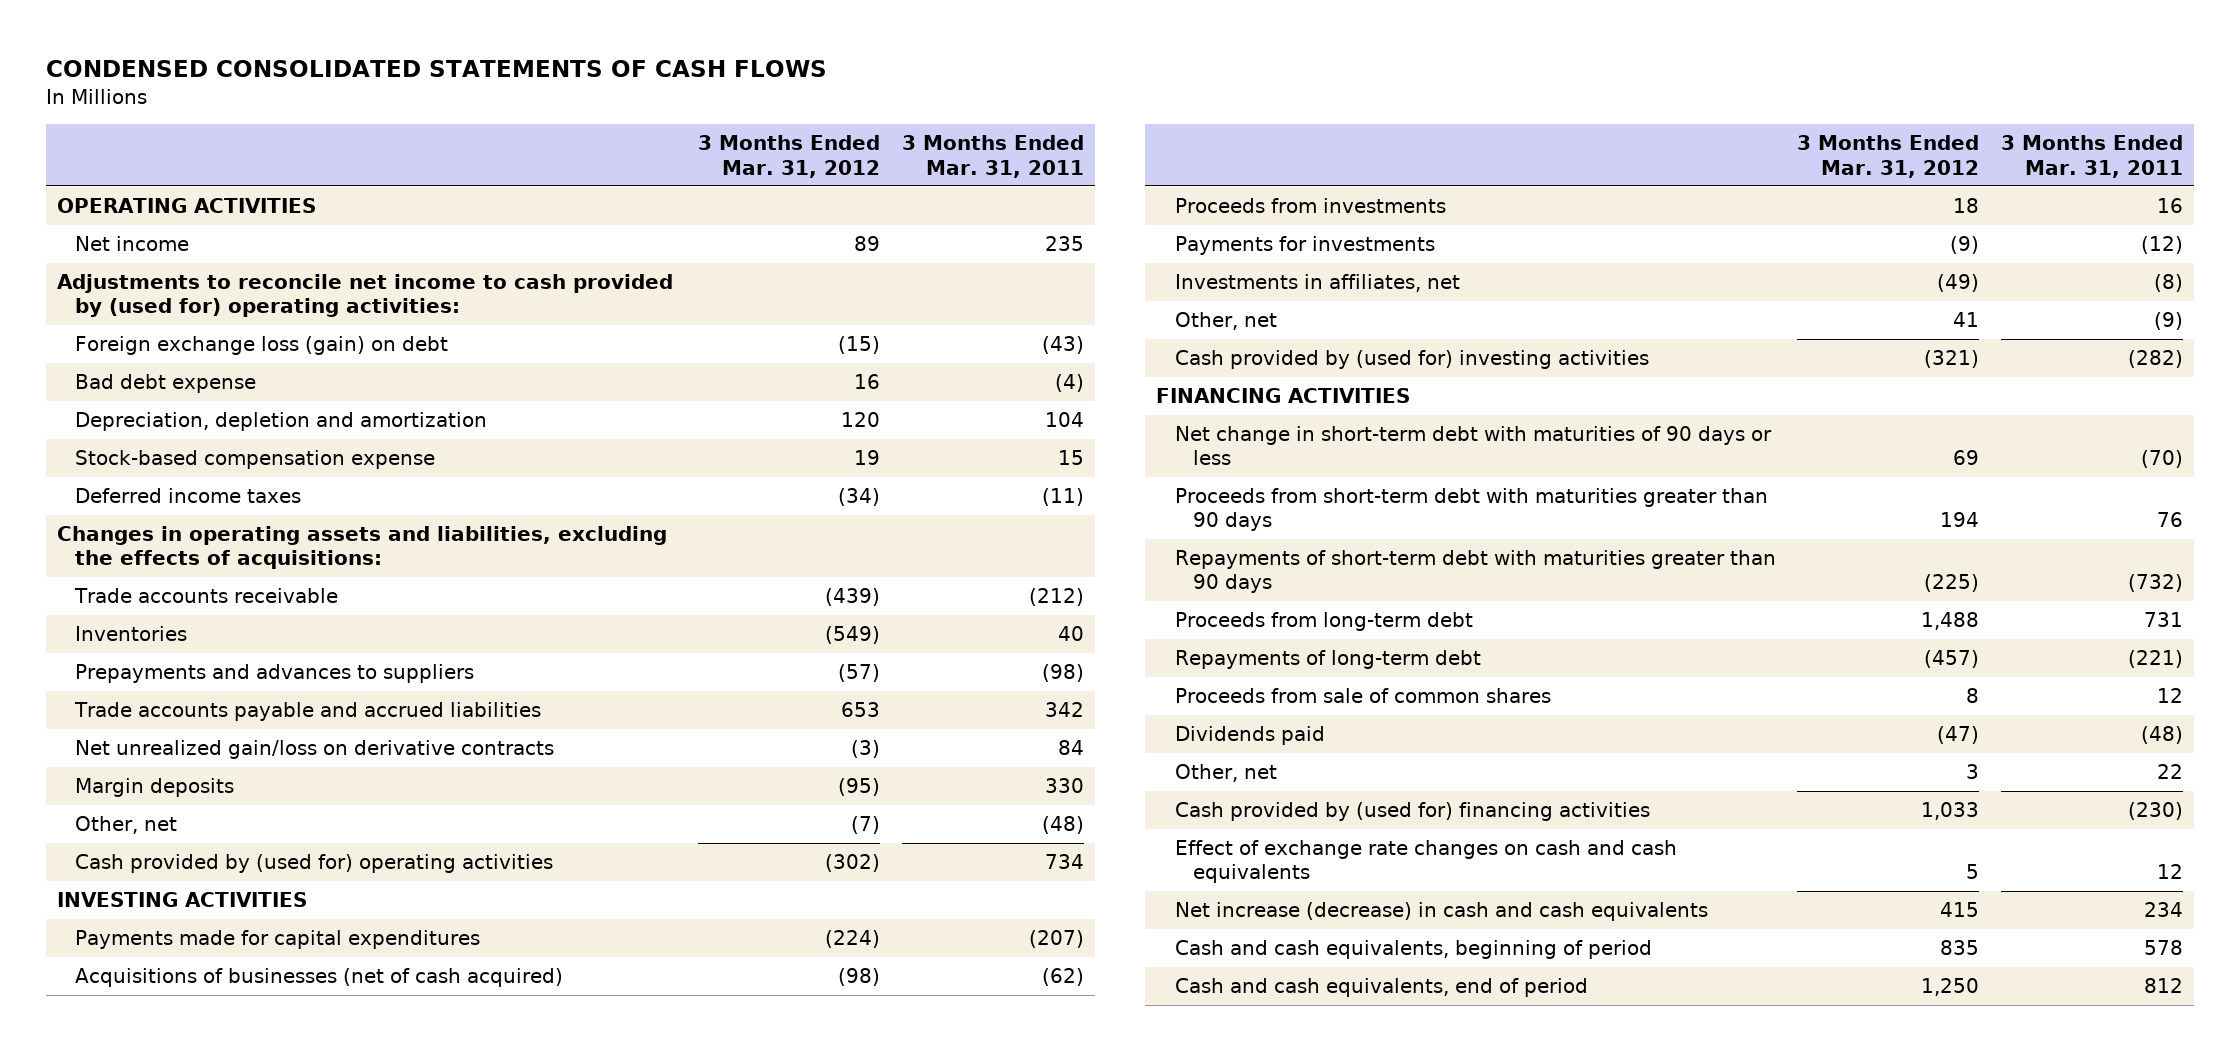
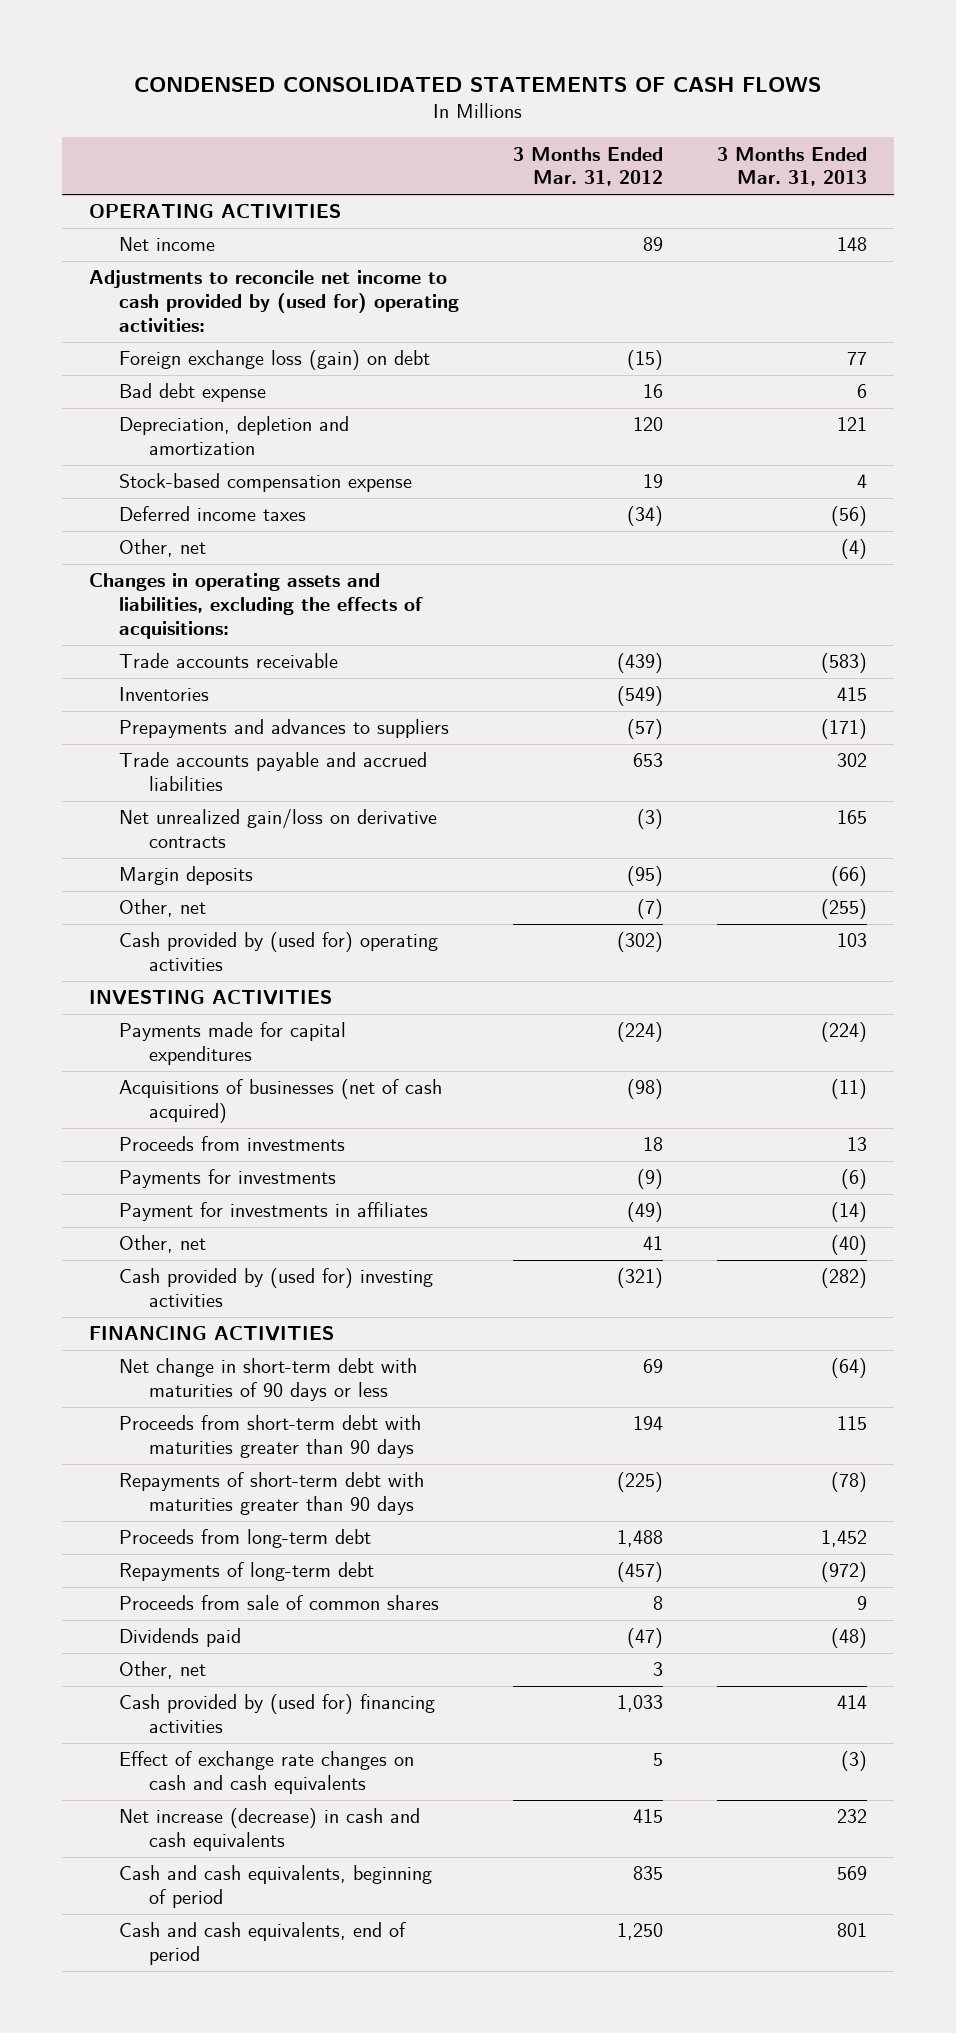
[901,135,1084,178] 3 Months Ended Mar. 31, 2011 -> none
none -> [717,146,868,187] 3 Months Ended Mar. 31, 2013
none -> [118,539,206,558] Other, net
[1174,274,1460,293] Investments in affiliates, net -> [118,1202,428,1222] Payment for investments in affiliates

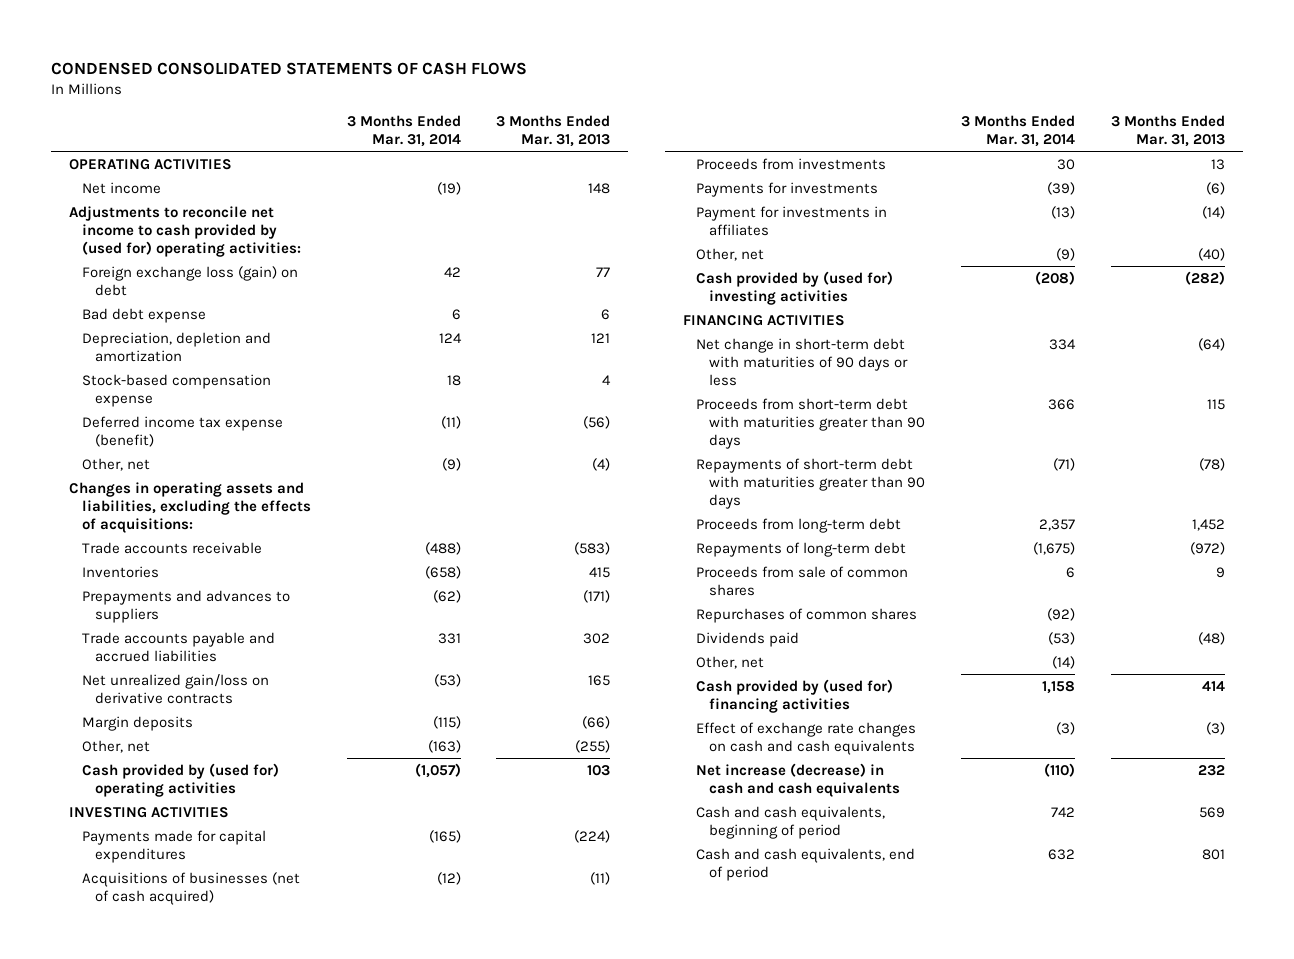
[512,146,663,187] 3 Months Ended Mar. 31, 2012 -> none
none -> [346,114,461,147] 3 Months Ended Mar. 31, 2014
[118,506,306,522] Deferred income taxes -> [81,415,283,447] Deferred income tax expense (benefit)
none -> [696,607,918,623] Repurchases of common shares

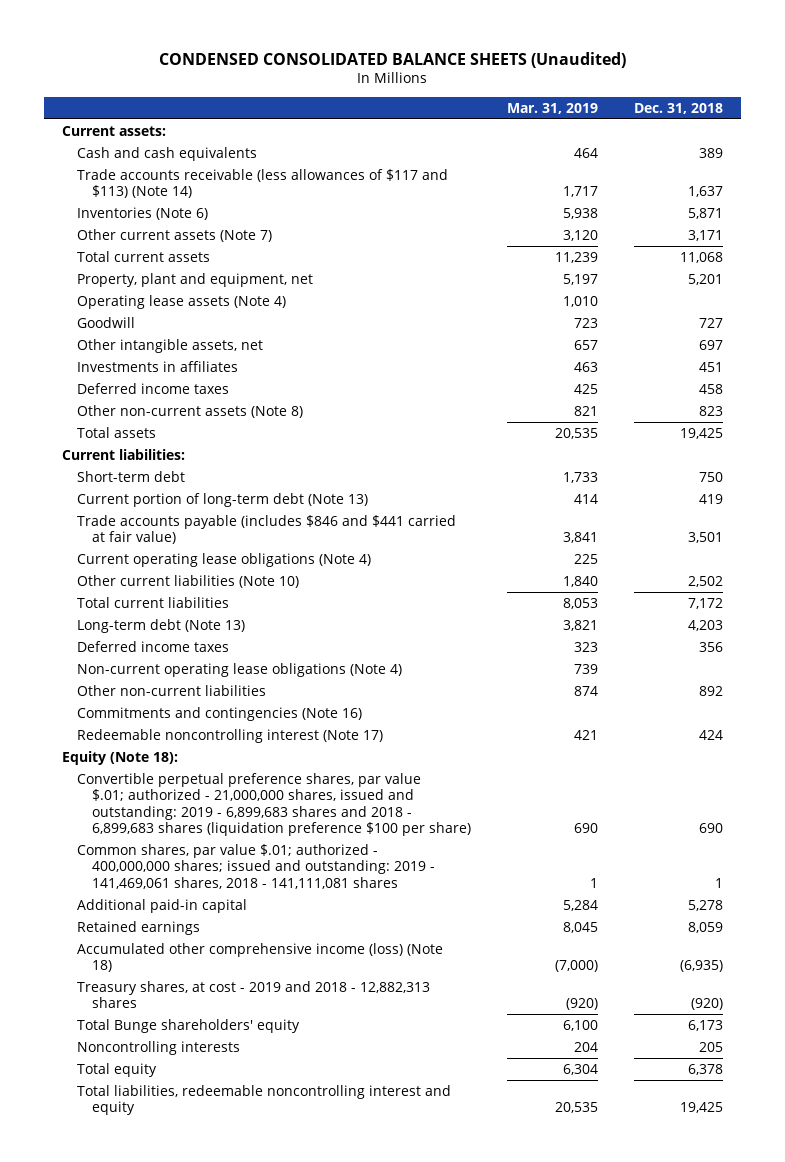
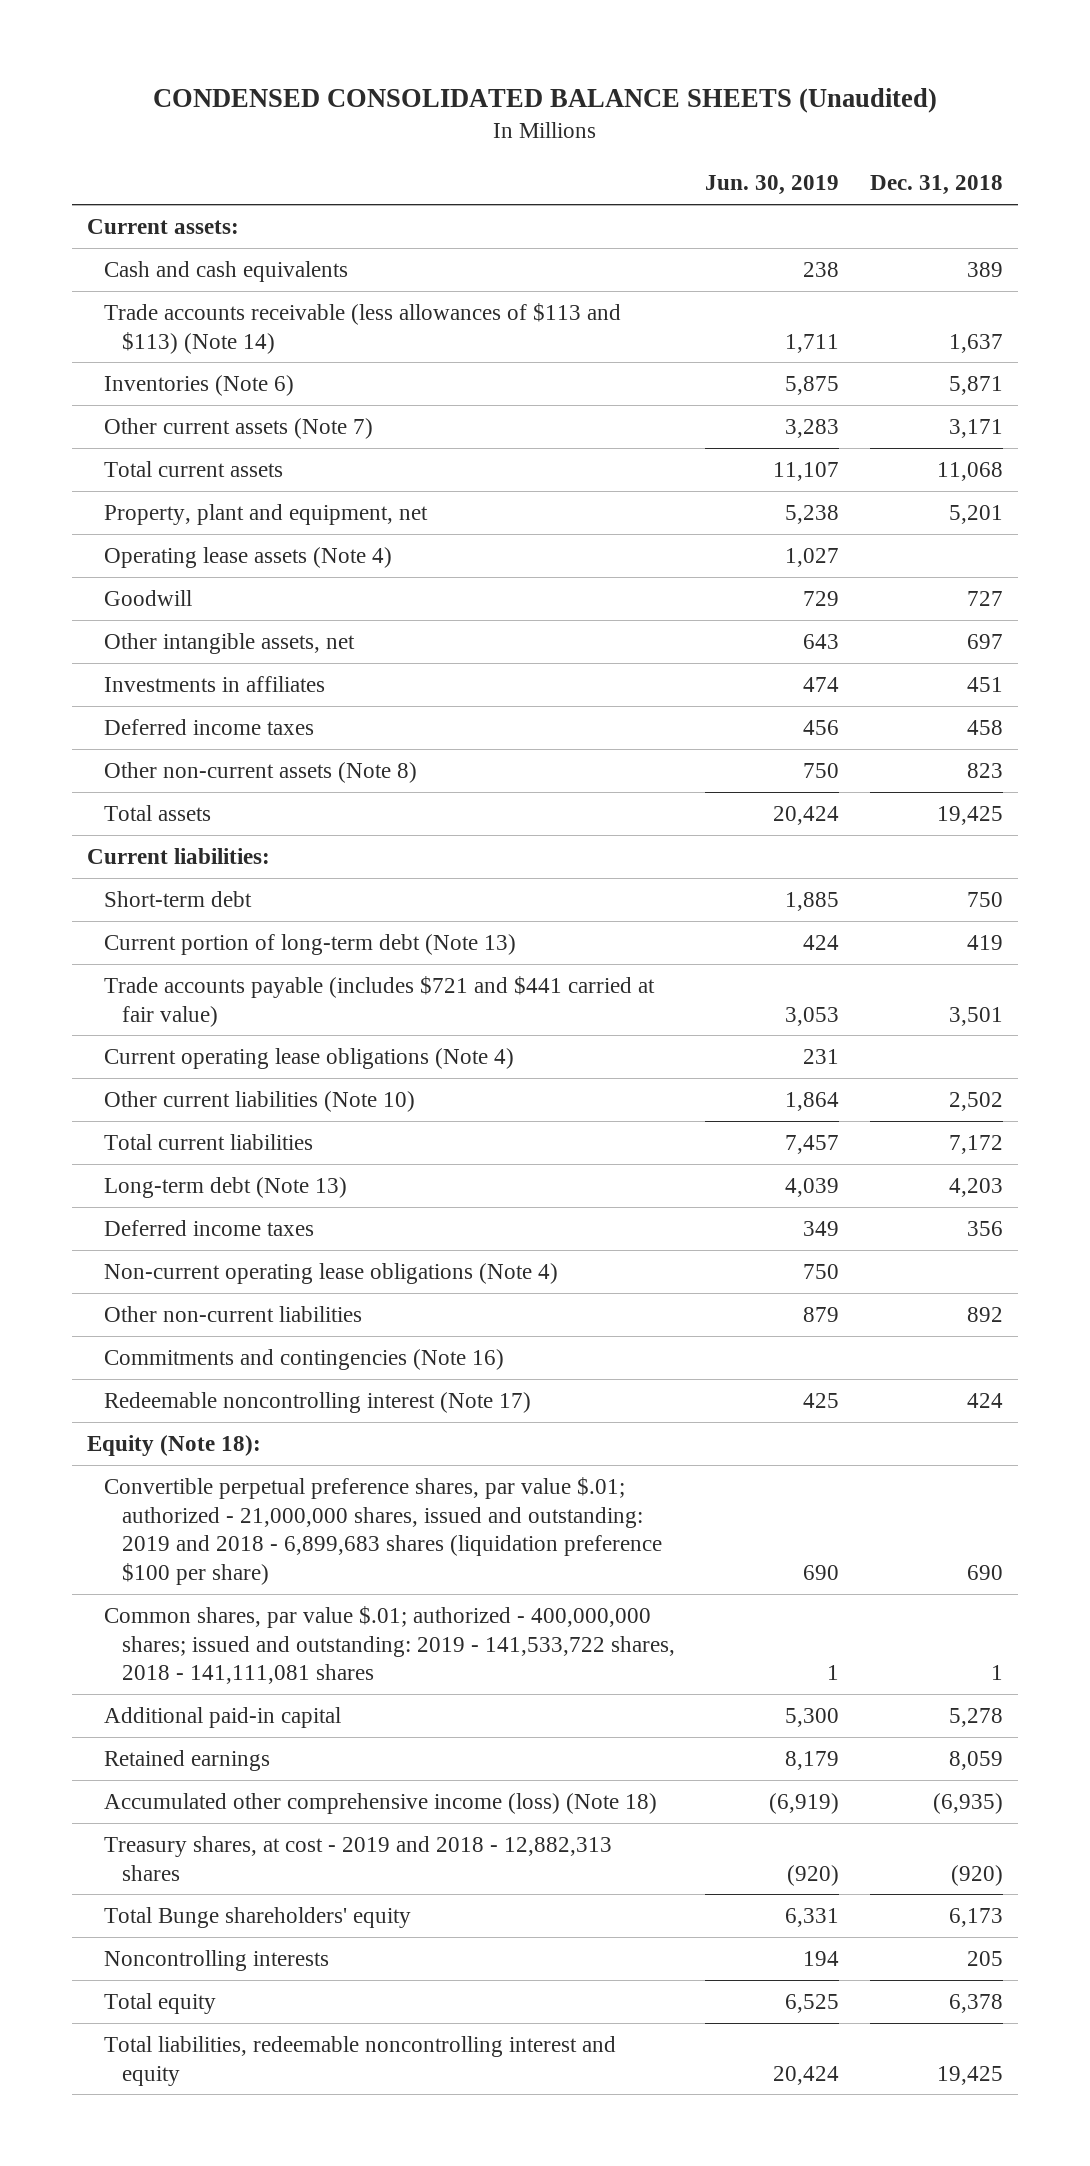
[507,102,599,114] Mar. 31, 2019 -> none
none -> [705,175,840,196] Jun. 30, 2019
[76,168,448,199] Trade accounts receivable (less allowances of $117 and $113) (Note 14) -> [104,302,622,354] Trade accounts receivable (less allowances of $113 and $113) (Note 14)
[76,514,456,545] Trade accounts payable (includes $846 and $441 carried at fair value) -> [104,975,656,1027] Trade accounts payable (includes $721 and $441 carried at fair value)
[76,772,471,837] Convertible perpetual preference shares, par value $.01; authorized - 21,000,000 shares, issued and outstanding: 2019 - 6,899,683 shares and 2018 - 6,899,683 shares (liquidation preference $100 per share) -> [104,1476,662,1586] Convertible perpetual preference shares, par value $.01; authorized - 21,000,000 shares, issued and outstanding: 2019 and 2018 - 6,899,683 shares (liquidation preference $100 per share)
[76,843,435,889] Common shares, par value $.01; authorized - 400,000,000 shares; issued and outstanding: 2019 - 141,469,061 shares, 2018 - 141,111,081 shares -> [104,1605,675,1685] Common shares, par value $.01; authorized - 400,000,000 shares; issued and outstanding: 2019 - 141,533,722 shares, 2018 - 141,111,081 shares

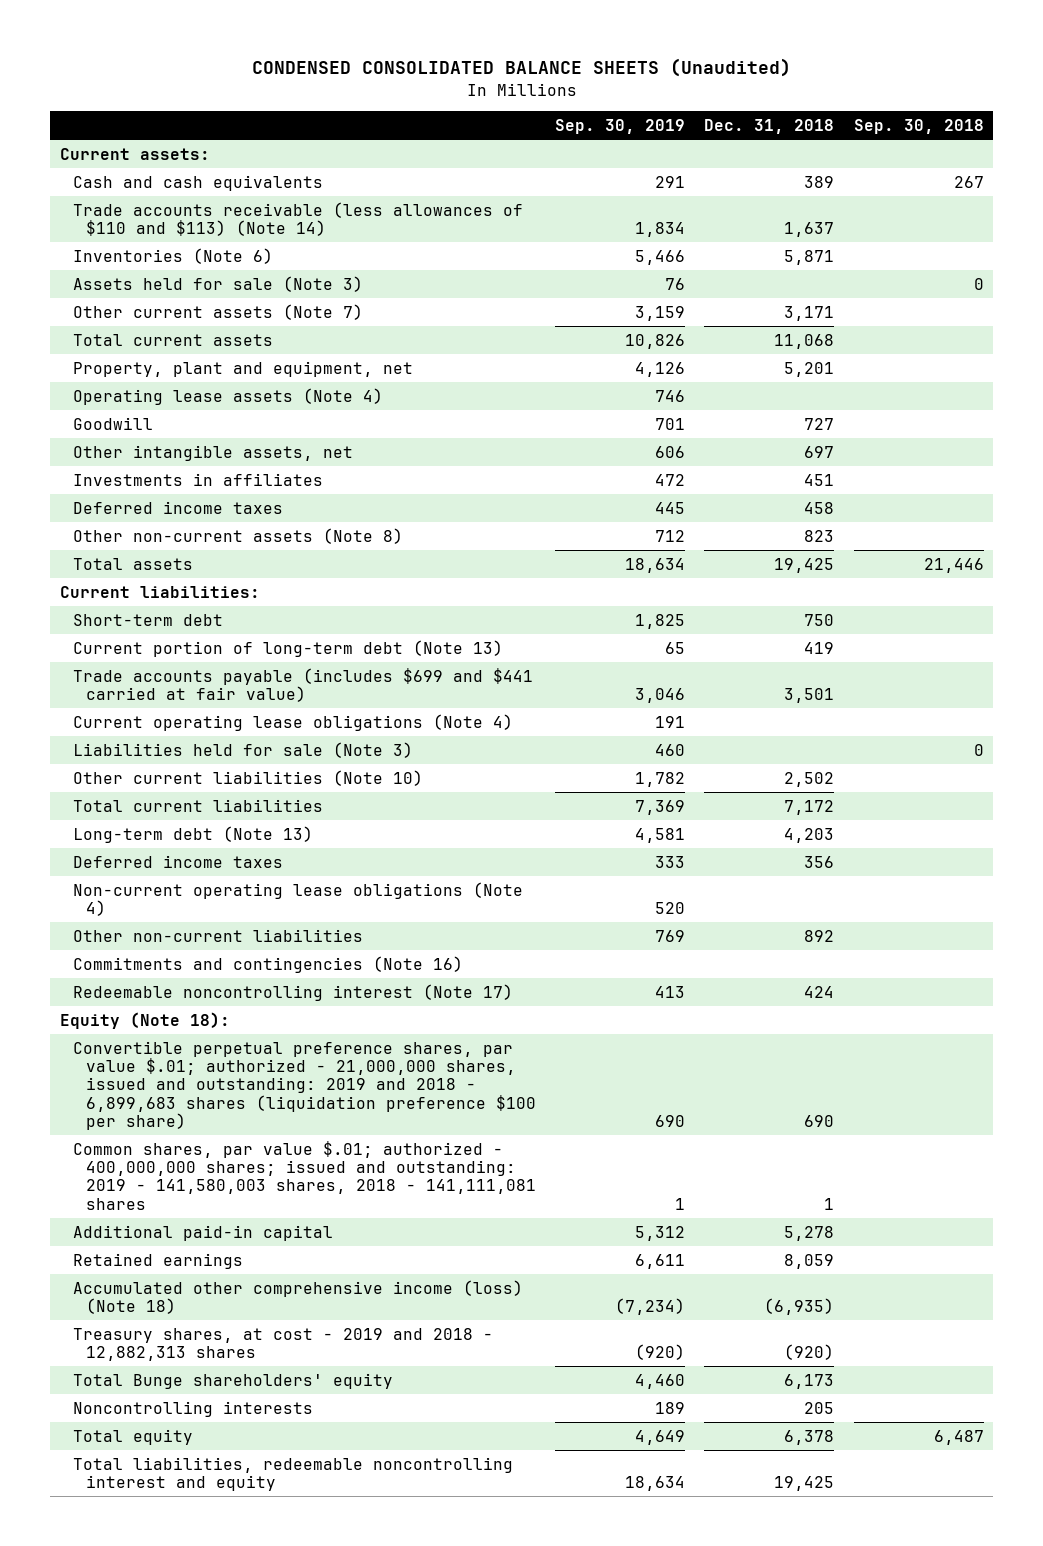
[705,175,840,196] Jun. 30, 2019 -> none
none -> [554,119,685,135] Sep. 30, 2019
none -> [853,119,984,135] Sep. 30, 2018
[104,302,622,354] Trade accounts receivable (less allowances of $113 and $113) (Note 14) -> [72,201,523,237] Trade accounts receivable (less allowances of $110 and $113) (Note 14)
none -> [72,275,363,292] Assets held for sale (Note 3)
[104,975,656,1027] Trade accounts payable (includes $721 and $441 carried at fair value) -> [72,667,533,703] Trade accounts payable (includes $699 and $441 carried at fair value)
none -> [72,741,413,758] Liabilities held for sale (Note 3)
[104,1605,675,1685] Common shares, par value $.01; authorized - 400,000,000 shares; issued and outstanding: 2019 - 141,533,722 shares, 2018 - 141,111,081 shares -> [72,1140,536,1210] Common shares, par value $.01; authorized - 400,000,000 shares; issued and outstanding: 2019 - 141,580,003 shares, 2018 - 141,111,081 shares

